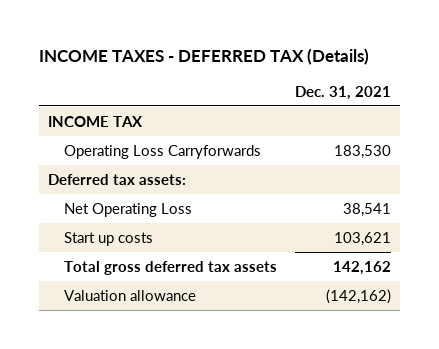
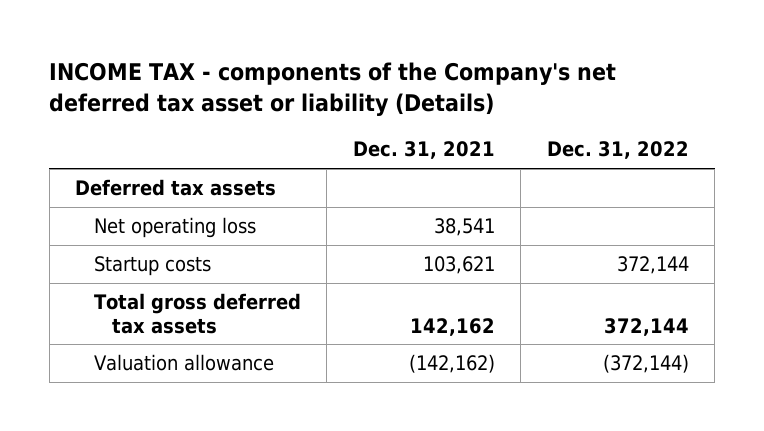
[39,48,370,66] INCOME TAXES - DEFERRED TAX (Details) -> [49,62,617,116] INCOME TAX - components of the Company's net deferred tax asset or liability (Details)
none -> [546,141,689,160] Dec. 31, 2022
[48,115,144,127] INCOME TAX -> none
[64,144,262,159] Operating Loss Carryforwards -> none
[48,173,187,185] Deferred tax assets: -> [75,179,277,197] Deferred tax assets
[64,202,193,217] Net Operating Loss -> [93,217,256,239] Net operating loss
[64,231,154,246] Start up costs -> [93,256,211,277] Startup costs

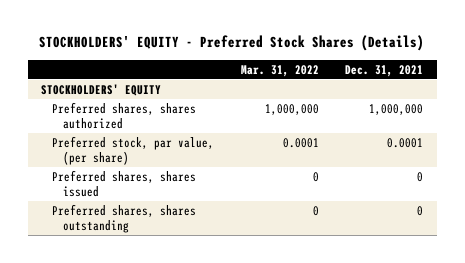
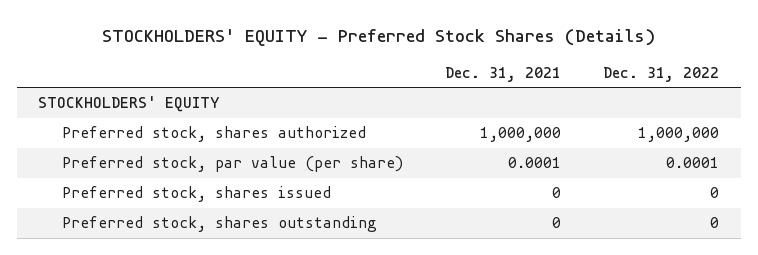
[240,64,319,77] Mar. 31, 2022 -> none
none -> [603,66,720,82] Dec. 31, 2022
[52,101,197,130] Preferred shares, shares authorized -> [61,126,366,143] Preferred stock, shares authorized
[52,135,215,166] Preferred stock, par value, (per share) -> [61,156,403,173] Preferred stock, par value (per share)
[52,169,197,198] Preferred shares, shares issued -> [61,186,331,203] Preferred stock, shares issued
[52,203,197,234] Preferred shares, shares outstanding -> [61,216,377,233] Preferred stock, shares outstanding

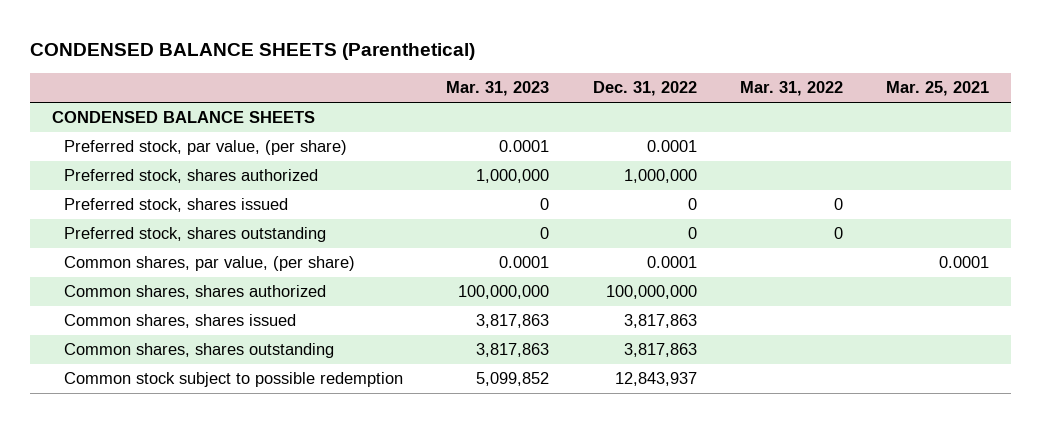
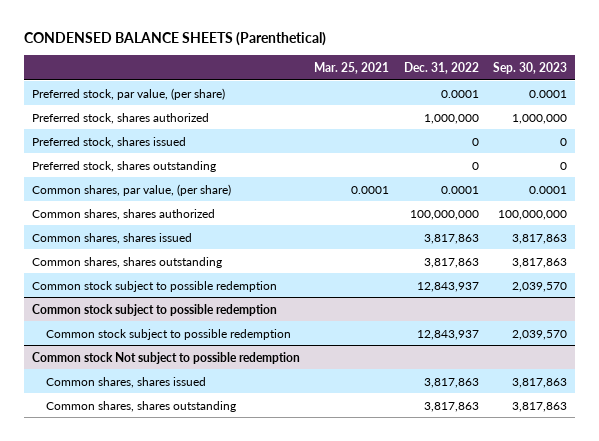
[446,81,550,97] Mar. 31, 2023 -> none
[740,81,844,97] Mar. 31, 2022 -> none
none -> [493,61,568,74] Sep. 30, 2023
[52,111,316,124] CONDENSED BALANCE SHEETS -> none
none -> [31,303,277,316] Common stock subject to possible redemption
none -> [46,328,292,340] Common stock subject to possible redemption
none -> [31,351,300,364] Common stock Not subject to possible redemption
none -> [46,376,207,388] Common shares, shares issued
none -> [46,400,237,412] Common shares, shares outstanding

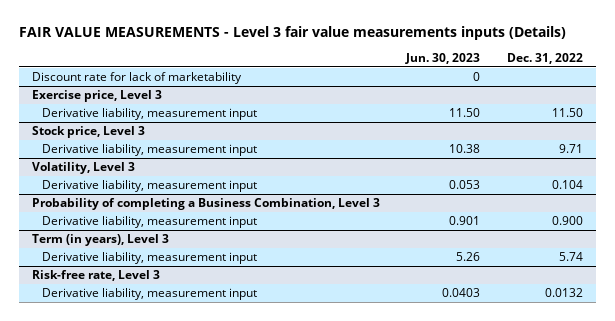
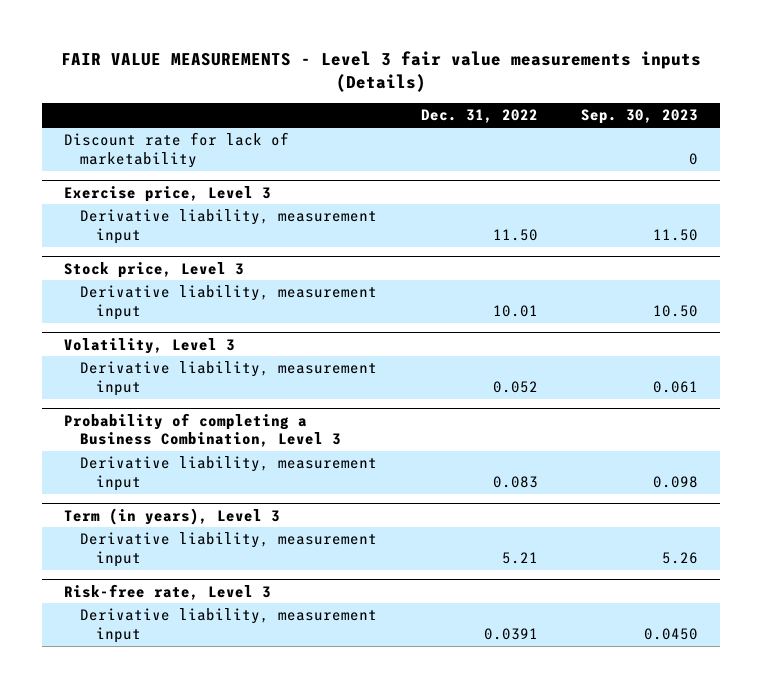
[405,52,481,64] Jun. 30, 2023 -> none
none -> [581,109,699,125] Sep. 30, 2023
[558,144,583,154] 9.71 -> [492,304,538,317] 10.01
[551,180,583,190] 0.104 -> [492,380,538,393] 0.052
[551,216,583,226] 0.900 -> [492,475,538,488] 0.083
[558,252,583,262] 5.74 -> [501,551,538,564] 5.21
[544,288,583,298] 0.0132 -> [483,627,538,640] 0.0391

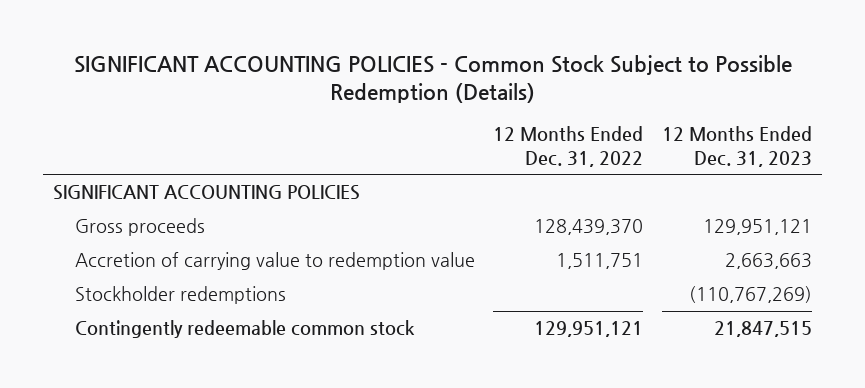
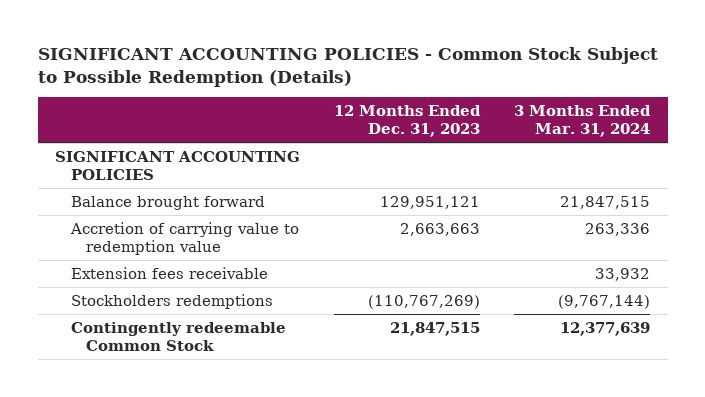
[493,126,644,167] 12 Months Ended Dec. 31, 2022 -> none
none -> [514,104,652,138] 3 Months Ended Mar. 31, 2024
[74,218,205,237] Gross proceeds -> [70,195,265,210] Balance brought forward
none -> [70,266,268,279] Extension fees receivable
[74,286,286,305] Stockholder redemptions -> [70,293,273,309] Stockholders redemptions
[74,320,415,339] Contingently redeemable common stock -> [70,321,286,352] Contingently redeemable Common Stock

